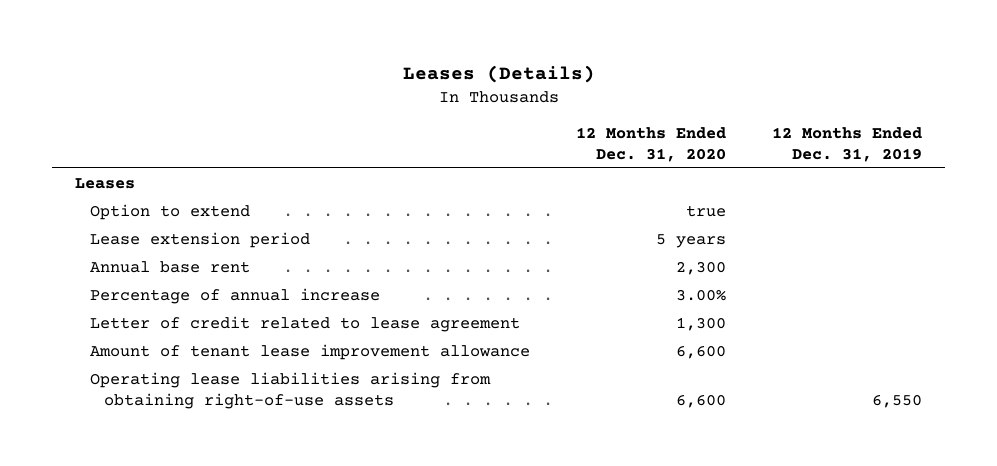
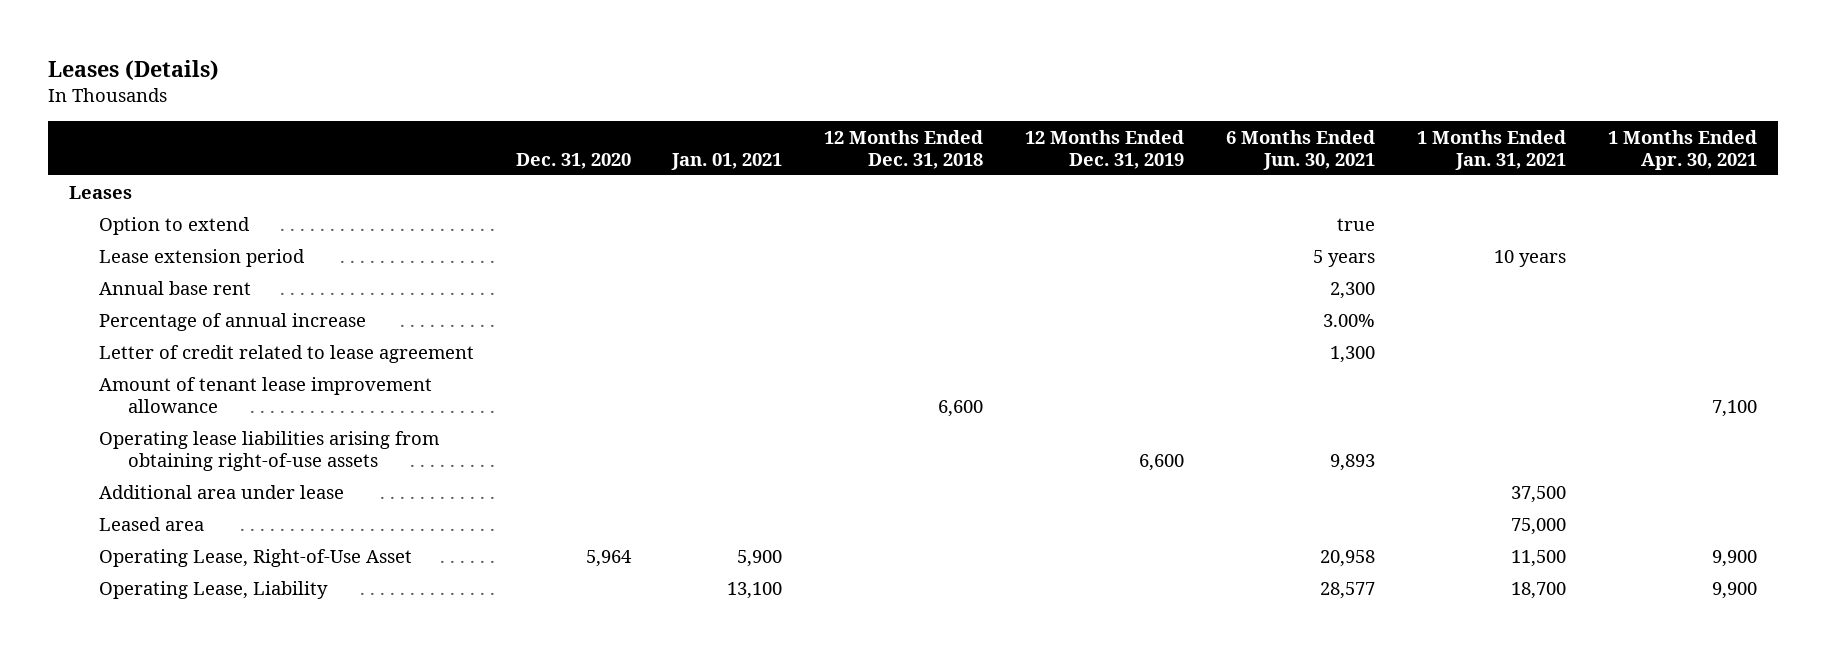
[575,126,726,162] 12 Months Ended Dec. 31, 2020 -> none
none -> [515,152,631,169] Dec. 31, 2020
none -> [671,152,783,170] Jan. 01, 2021
none -> [824,129,984,169] 12 Months Ended Dec. 31, 2018
none -> [1225,129,1375,170] 6 Months Ended Jun. 30, 2021
none -> [1416,129,1566,170] 1 Months Ended Jan. 31, 2021
none -> [1607,129,1757,170] 1 Months Ended Apr. 30, 2021
[872,394,923,409] 6,550 -> [1139,453,1185,471] 6,600
none -> [98,484,344,499] Additional area under lease
none -> [98,516,204,531] Leased area
none -> [98,548,412,567] Operating Lease, Right-of-Use Asset
none -> [98,580,328,599] Operating Lease, Liability

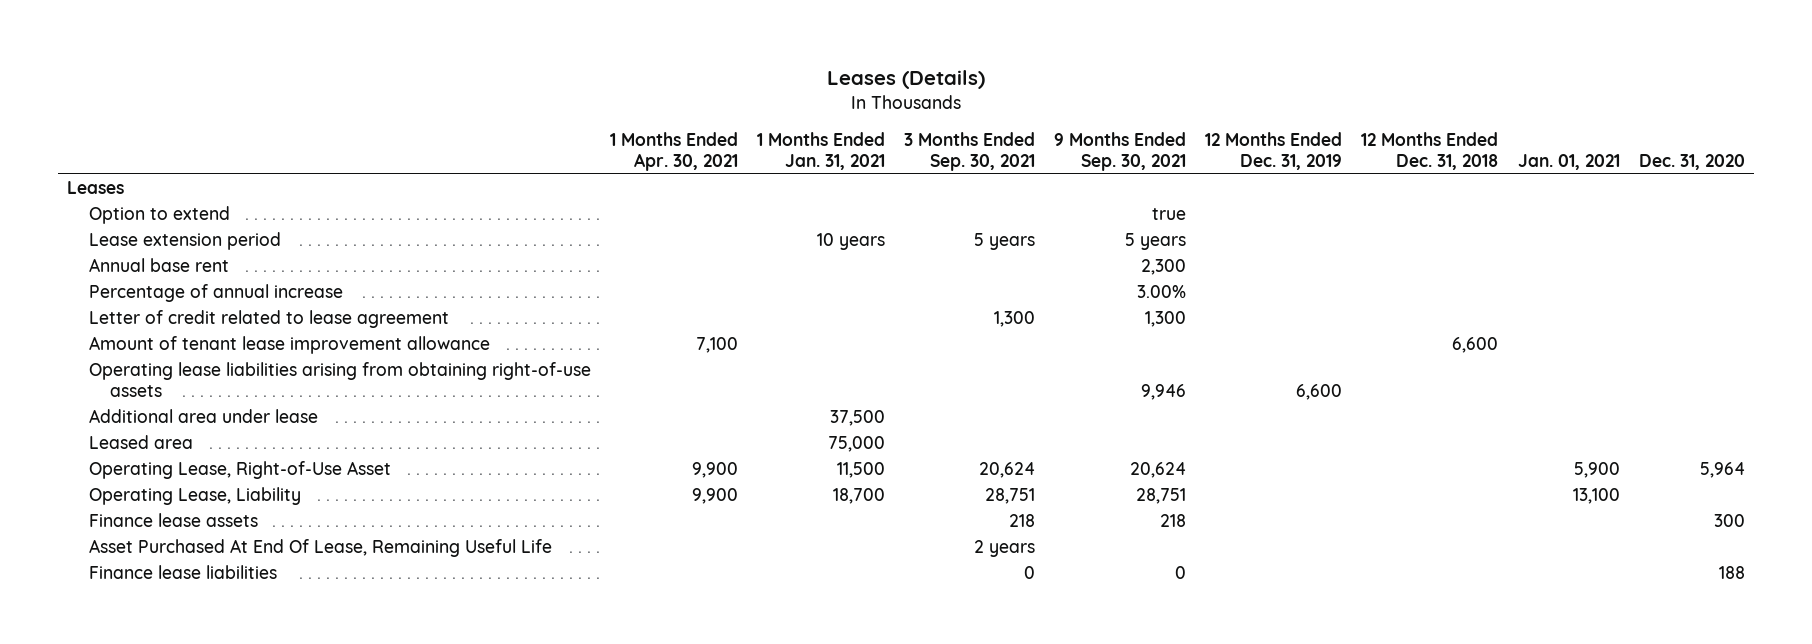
[1225,129,1375,170] 6 Months Ended Jun. 30, 2021 -> none
none -> [904,132,1036,171] 3 Months Ended Sep. 30, 2021
none -> [1054,132,1187,171] 9 Months Ended Sep. 30, 2021
none -> [88,513,258,528] Finance lease assets
none -> [88,539,552,558] Asset Purchased At End Of Lease, Remaining Useful Life
none -> [88,565,277,580] Finance lease liabilities

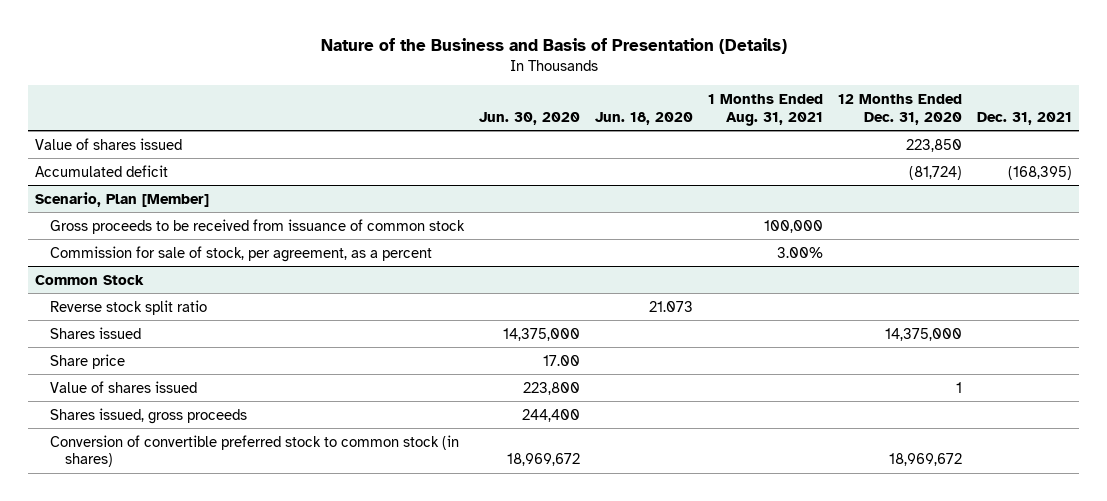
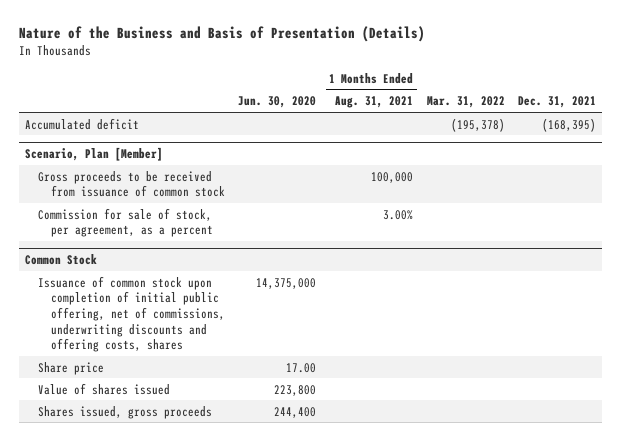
[594,111,693,125] Jun. 18, 2020 -> none
[837,94,962,125] 12 Months Ended Dec. 31, 2020 -> none
none -> [426,96,505,109] Mar. 31, 2022
[35,137,183,150] Value of shares issued -> none
[50,299,208,315] Reverse stock split ratio -> none
[50,326,142,339] Shares issued -> [38,275,225,353] Issuance of common stock upon completion of initial public offering, net of commissions, underwriting discounts and offering costs, shares
[50,434,460,468] Conversion of convertible preferred stock to common stock (in shares) -> none

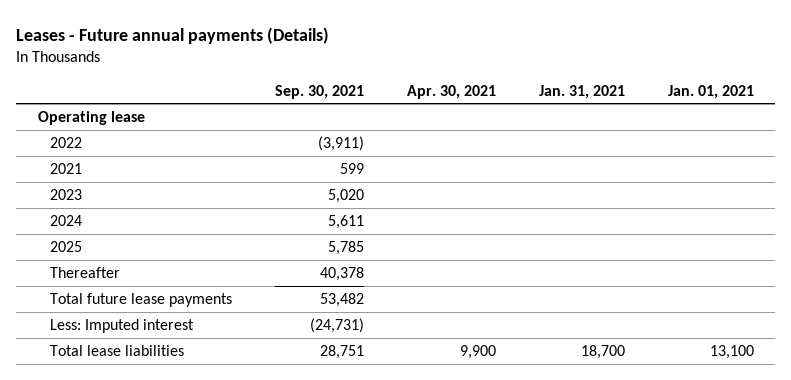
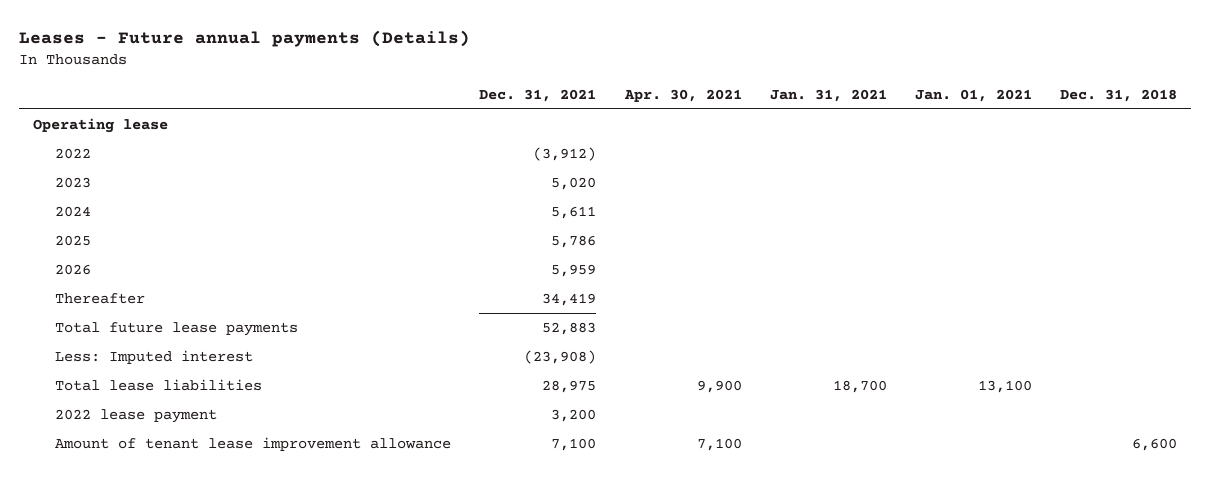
[274,84,364,99] Sep. 30, 2021 -> none
none -> [479,88,597,102] Dec. 31, 2021
none -> [1060,88,1178,102] Dec. 31, 2018
[50,163,83,175] 2021 -> none
none -> [55,263,92,275] 2026
none -> [55,408,218,423] 2022 lease payment
none -> [55,436,452,451] Amount of tenant lease improvement allowance

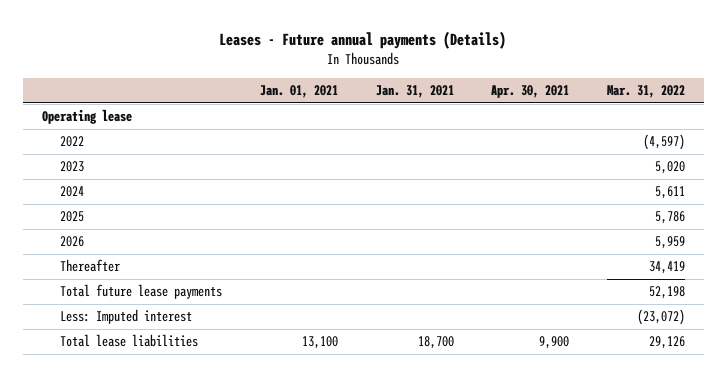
[479,88,597,102] Dec. 31, 2021 -> none
[1060,88,1178,102] Dec. 31, 2018 -> none
none -> [606,85,685,99] Mar. 31, 2022
[55,408,218,423] 2022 lease payment -> none
[55,436,452,451] Amount of tenant lease improvement allowance -> none

